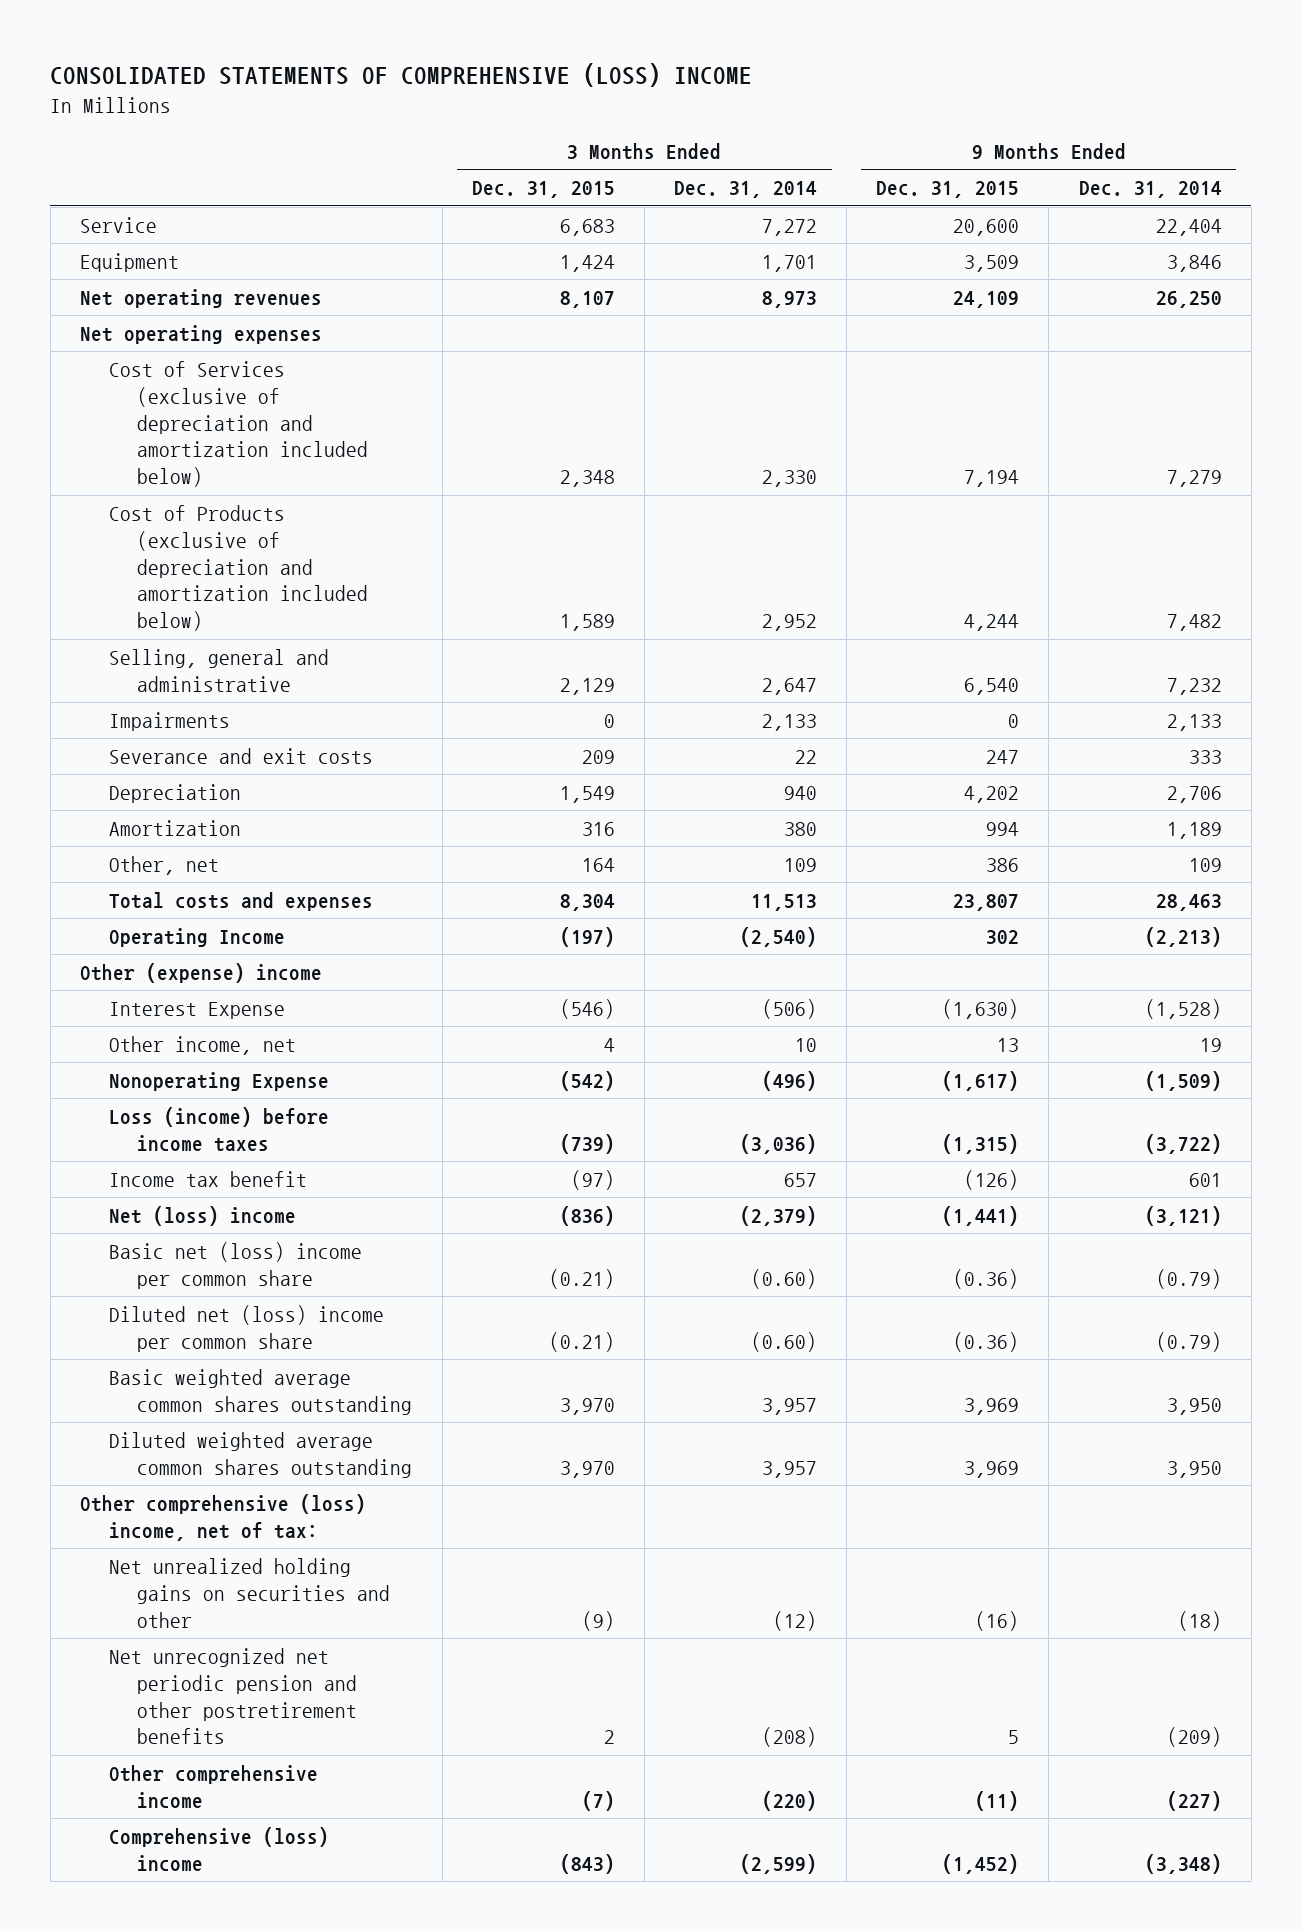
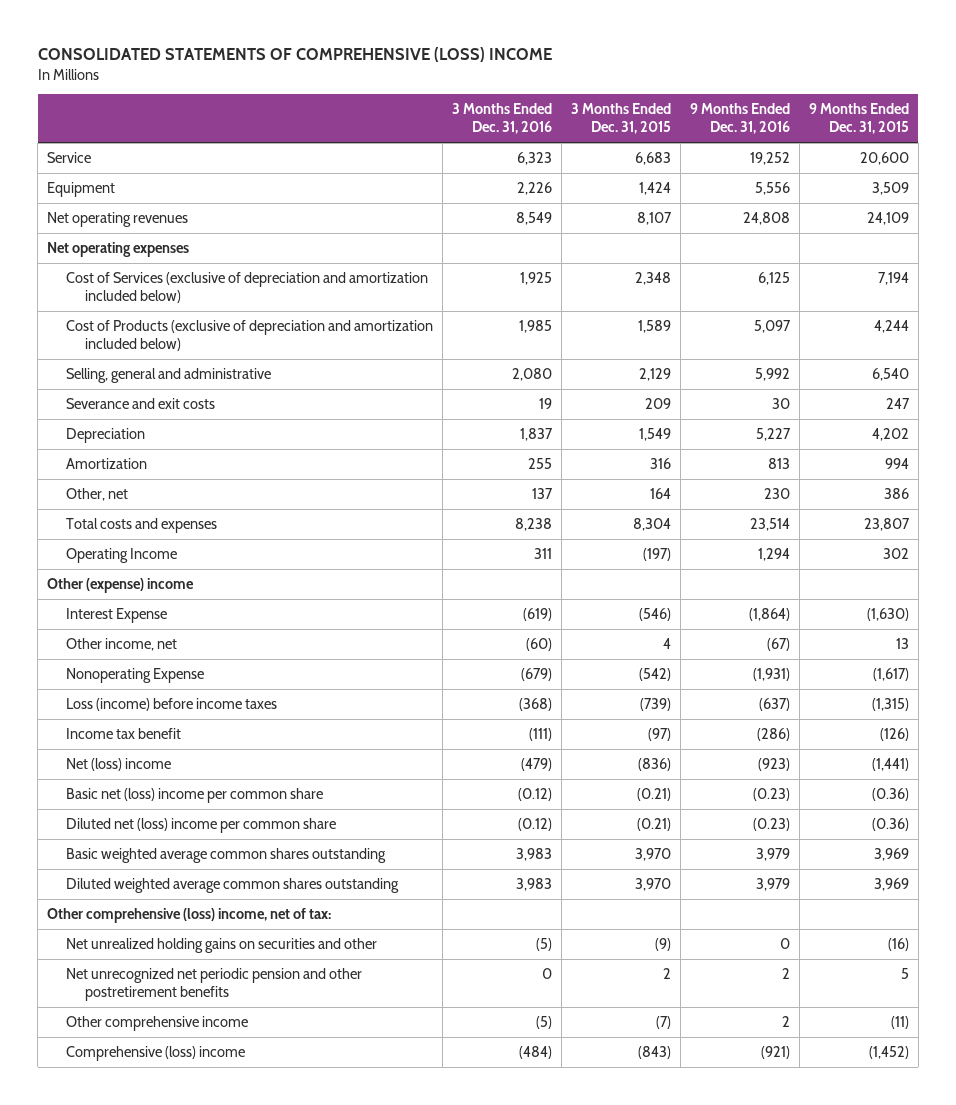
[673,181,817,199] Dec. 31, 2014 -> none
[1078,181,1222,199] Dec. 31, 2014 -> none
none -> [451,103,552,135] 3 Months Ended Dec. 31, 2016
none -> [689,103,790,135] 9 Months Ended Dec. 31, 2016
[108,711,230,731] Impairments -> none

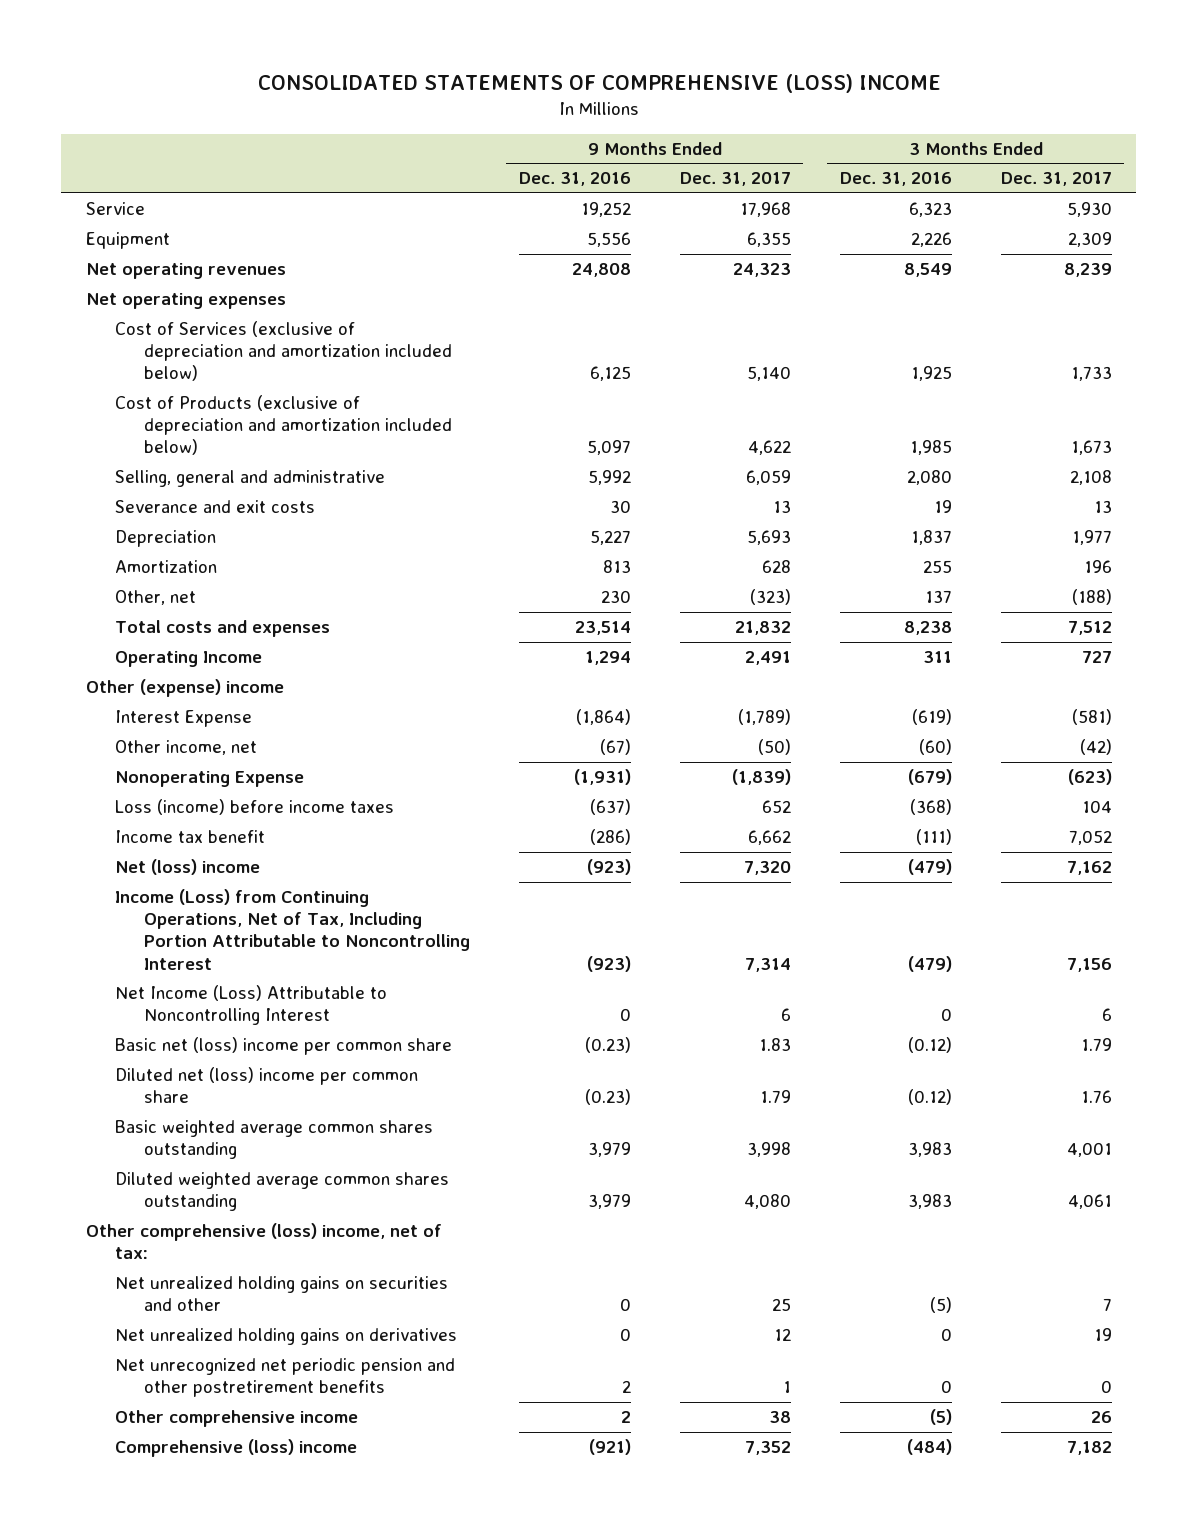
[570,103,671,135] 3 Months Ended Dec. 31, 2015 -> none
[808,103,909,135] 9 Months Ended Dec. 31, 2015 -> none
none -> [679,172,791,187] Dec. 31, 2017
none -> [1000,172,1112,187] Dec. 31, 2017
none -> [114,889,470,970] Income (Loss) from Continuing Operations, Net of Tax, Including Portion Attributable to Noncontrolling Interest
none -> [114,985,387,1026] Net Income (Loss) Attributable to Noncontrolling Interest
none -> [114,1328,457,1346] Net unrealized holding gains on derivatives

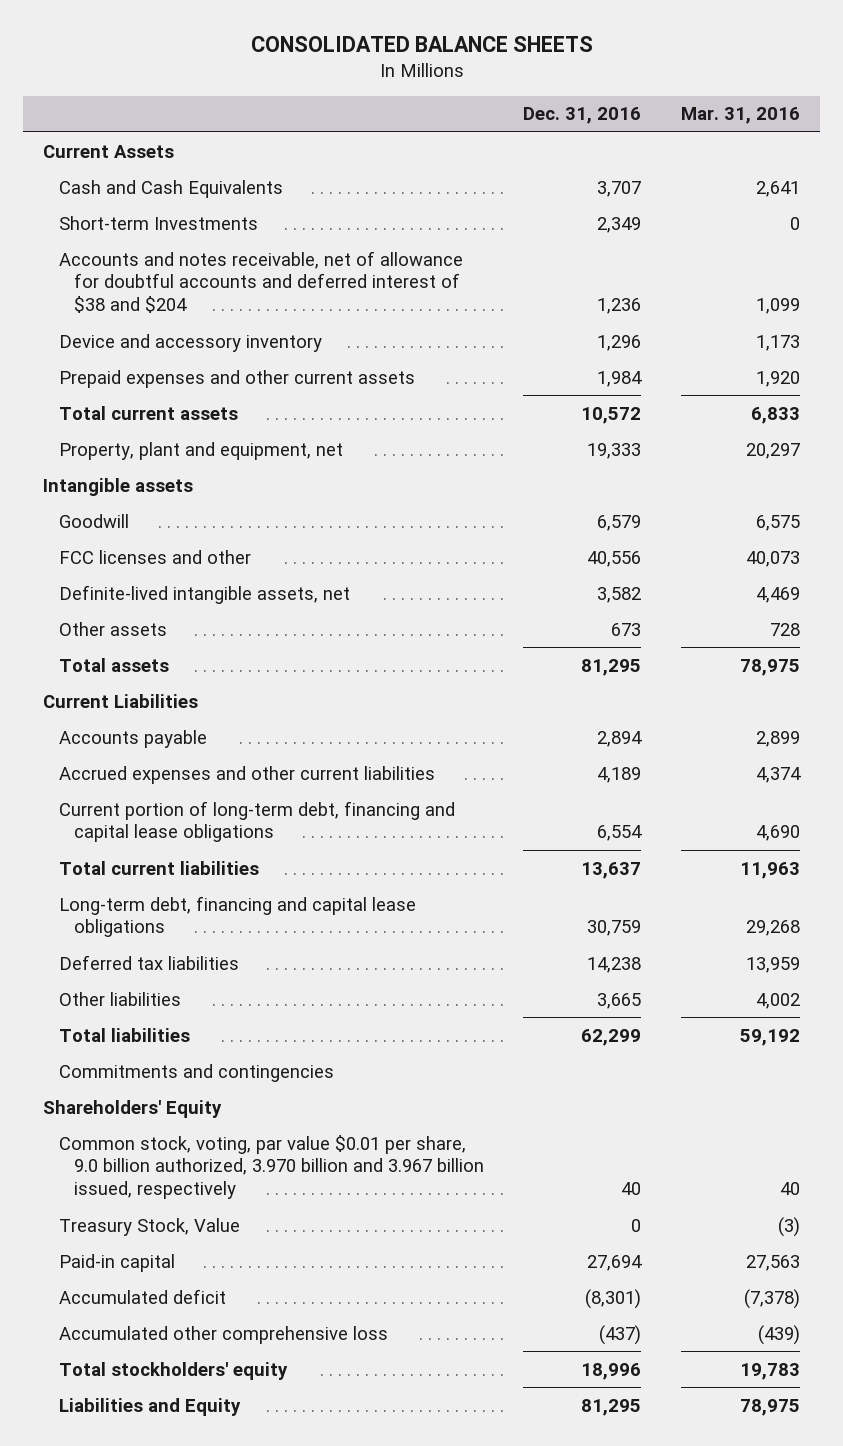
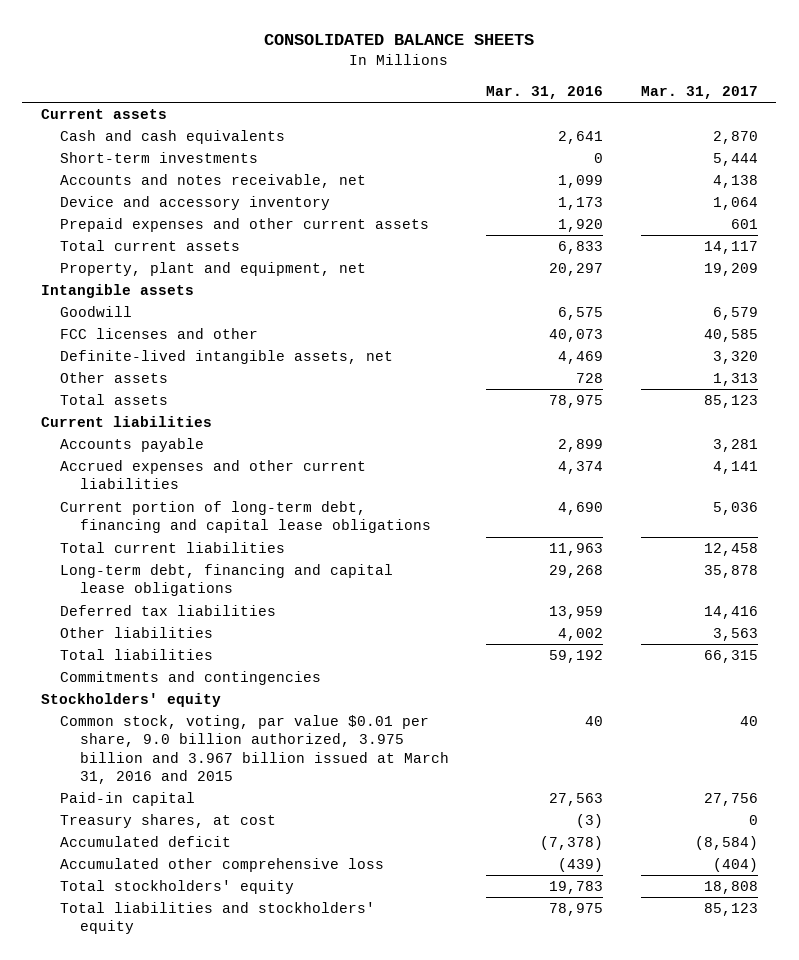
[523,107,642,125] Dec. 31, 2016 -> none
none -> [640,85,758,99] Mar. 31, 2017
[43,144,175,158] Current Assets -> [40,109,167,120] Current assets
[58,179,283,198] Cash and Cash Equivalents -> [60,130,286,145] Cash and cash equivalents
[58,215,258,230] Short-term Investments -> [60,152,259,164] Short-term investments
[58,250,463,314] Accounts and notes receivable, net of allowance for doubtful accounts and deferred interest of $38 and $204 -> [60,174,367,189] Accounts and notes receivable, net
[43,693,199,708] Current Liabilities -> [40,416,212,428] Current liabilities
[58,1217,240,1236] Treasury Stock, Value -> none
[43,1099,223,1118] Shareholders' Equity -> [40,693,221,708] Stockholders' equity
[58,1134,484,1200] Common stock, voting, par value $0.01 per share, 9.0 billion authorized, 3.970 billion and 3.967 billion issued, respectively -> [60,715,449,784] Common stock, voting, par value $0.01 per share, 9.0 billion authorized, 3.975 billion and 3.967 billion issued at March 31, 2016 and 2015
none -> [60,814,277,829] Treasury shares, at cost
[58,1397,241,1416] Liabilities and Equity -> [60,902,376,935] Total liabilities and stockholders' equity

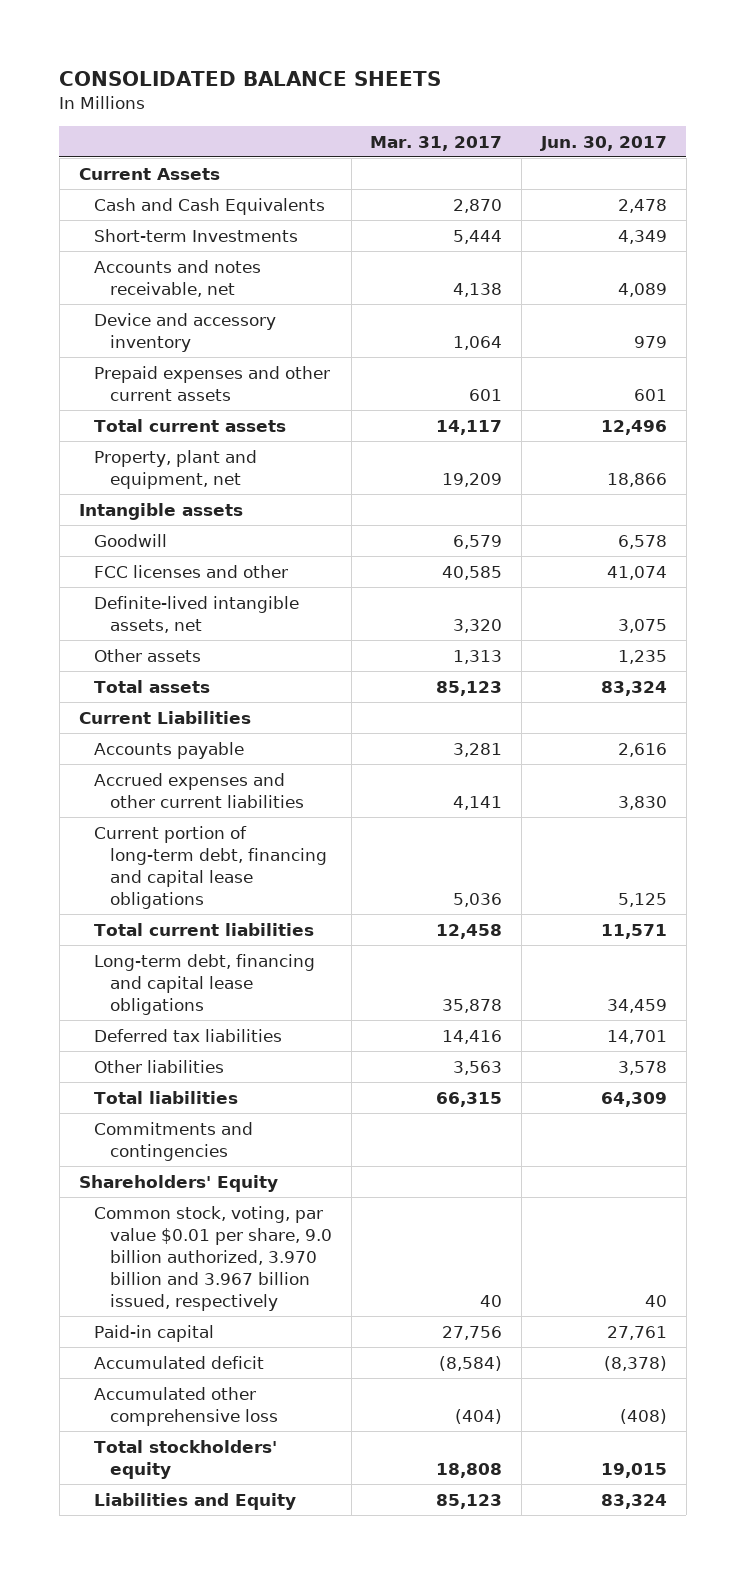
[486,85,604,99] Mar. 31, 2016 -> none
none -> [539,135,667,151] Jun. 30, 2017
[40,109,167,120] Current assets -> [78,167,220,180] Current Assets
[60,130,286,145] Cash and cash equivalents -> [94,197,326,215] Cash and Cash Equivalents
[60,152,259,164] Short-term investments -> [94,228,299,242] Short-term Investments
[40,416,212,428] Current liabilities -> [78,710,251,724] Current Liabilities
[40,693,221,708] Stockholders' equity -> [78,1174,278,1192] Shareholders' Equity
[60,715,449,784] Common stock, voting, par value $0.01 per share, 9.0 billion authorized, 3.975 billion and 3.967 billion issued at March 31, 2016 and 2015 -> [94,1205,332,1312] Common stock, voting, par value $0.01 per share, 9.0 billion authorized, 3.970 billion and 3.967 billion issued, respectively
[60,814,277,829] Treasury shares, at cost -> none
[60,902,376,935] Total liabilities and stockholders' equity -> [94,1492,297,1510] Liabilities and Equity

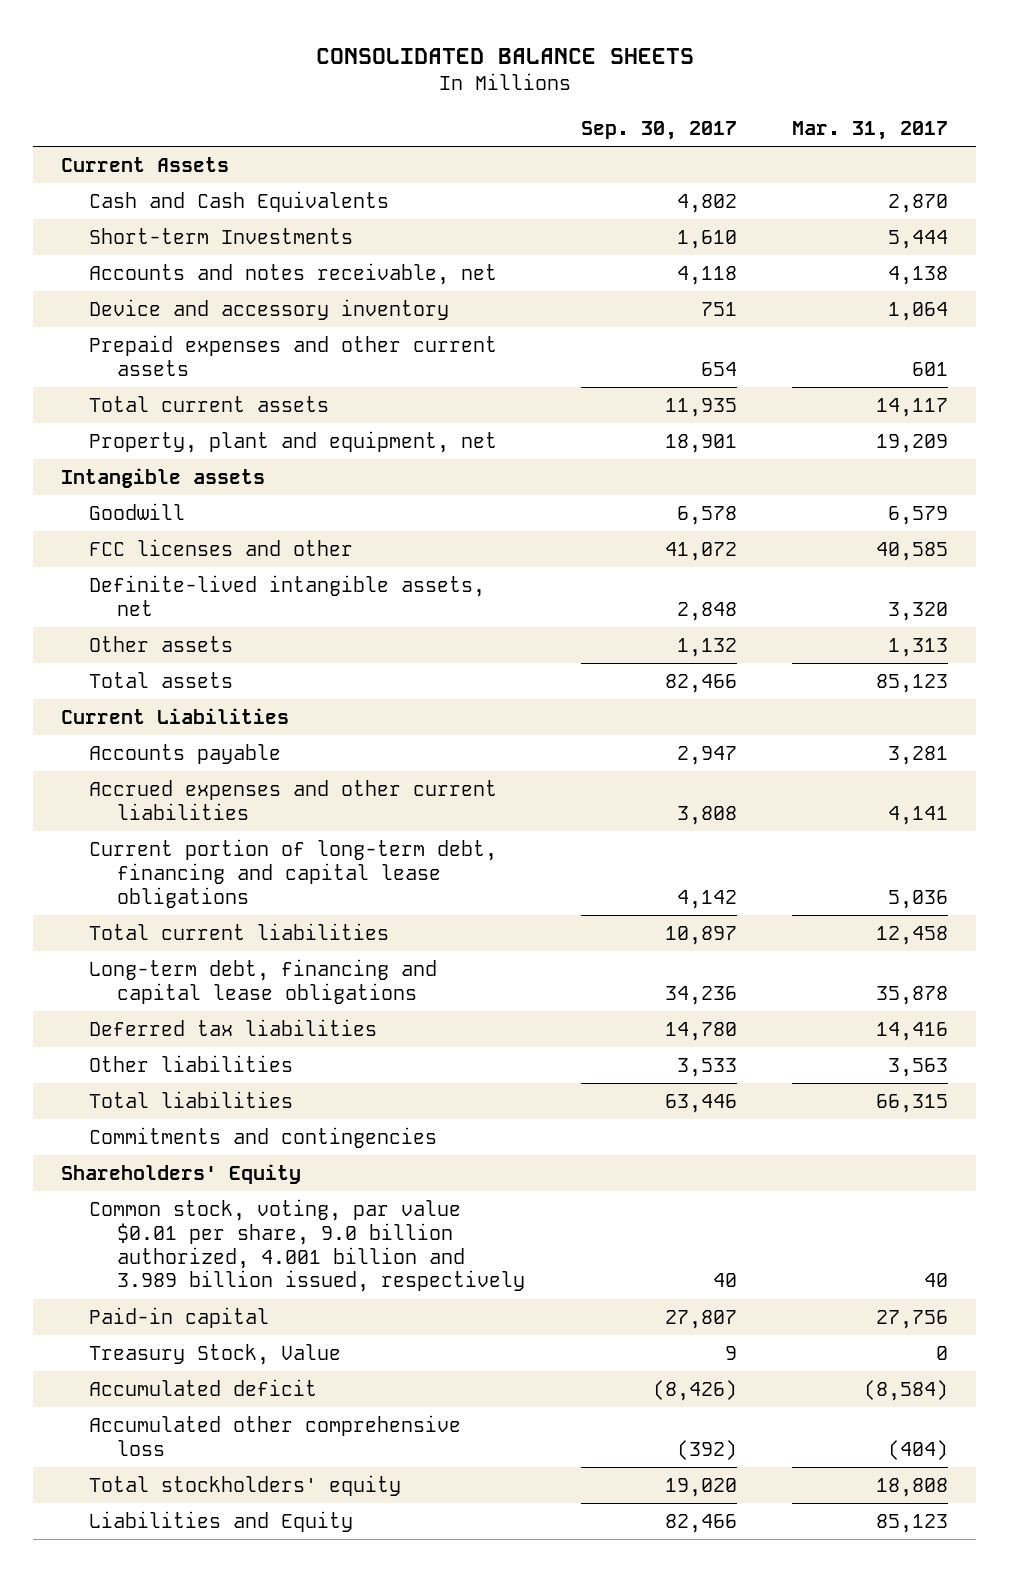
[539,135,667,151] Jun. 30, 2017 -> none
none -> [580,121,737,141] Sep. 30, 2017
[94,1205,332,1312] Common stock, voting, par value $0.01 per share, 9.0 billion authorized, 3.970 billion and 3.967 billion issued, respectively -> [89,1199,526,1293] Common stock, voting, par value $0.01 per share, 9.0 billion authorized, 4.001 billion and 3.989 billion issued, respectively
none -> [89,1344,342,1366] Treasury Stock, Value

